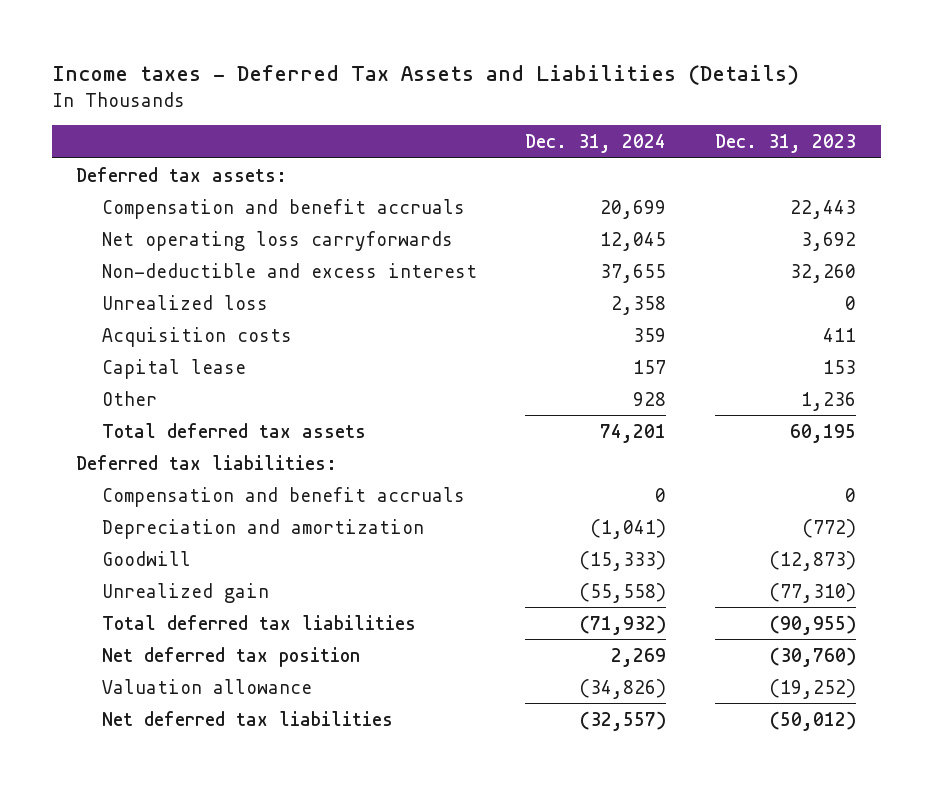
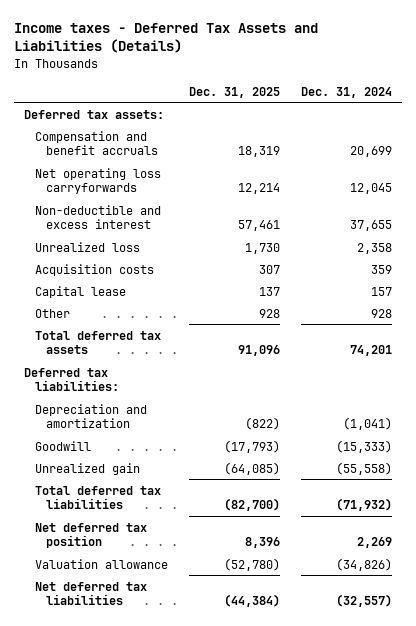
[715,134,857,154] Dec. 31, 2023 -> none
none -> [188,86,280,98] Dec. 31, 2025
[101,486,465,507] Compensation and benefit accruals -> none

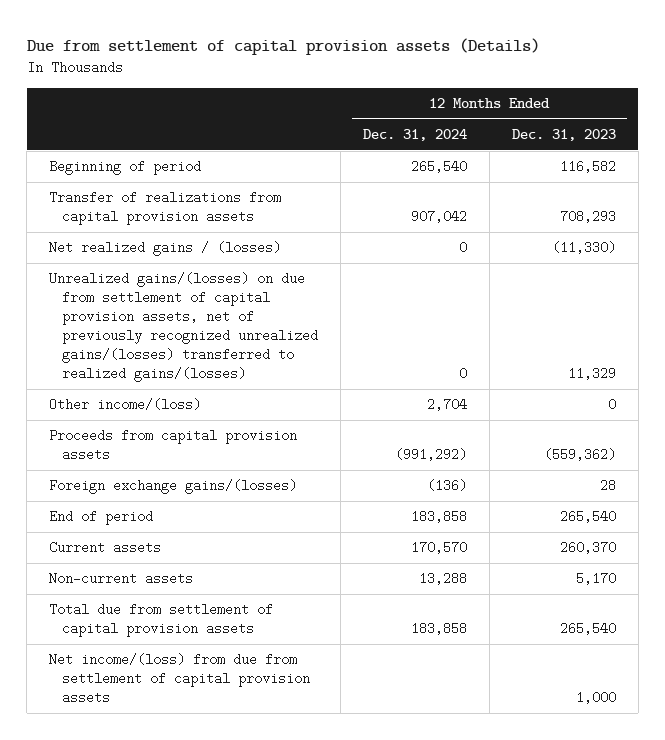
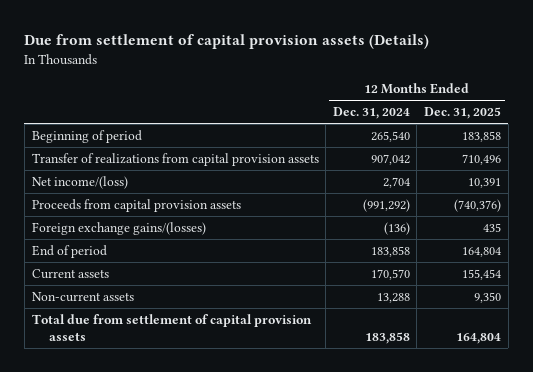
[511,128,616,141] Dec. 31, 2023 -> none
none -> [424,107,502,120] Dec. 31, 2025
[49,241,282,257] Net realized gains / (losses) -> none
[49,272,319,383] Unrealized gains/(losses) on due from settlement of capital provision assets, net of previously recognized unrealized gains/(losses) transferred to realized gains/(losses) -> none
[49,398,202,412] Other income/(loss) -> [31,175,128,189] Net income/(loss)
[49,653,311,705] Net income/(loss) from due from settlement of capital provision assets -> none

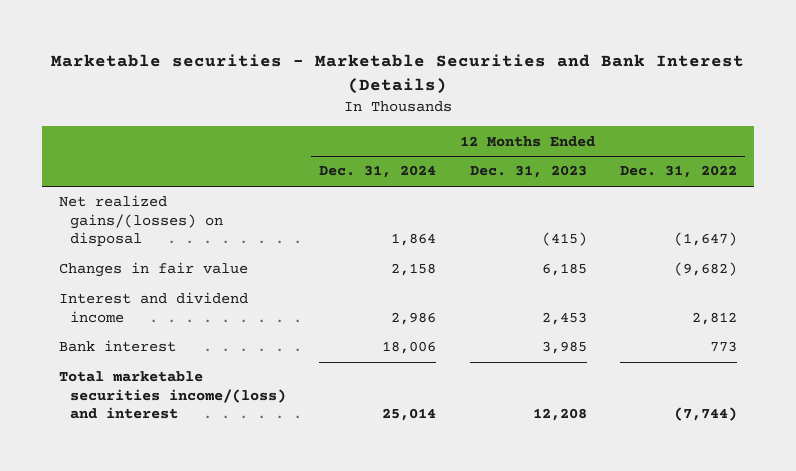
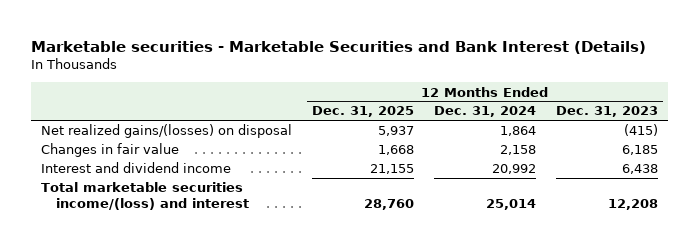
[619,165,737,179] Dec. 31, 2022 -> none
none -> [312,106,415,118] Dec. 31, 2025
[58,340,176,353] Bank interest -> none
[391,311,437,325] 2,986 -> [492,164,537,175] 20,992
[541,311,587,325] 2,453 -> [622,164,659,175] 6,438

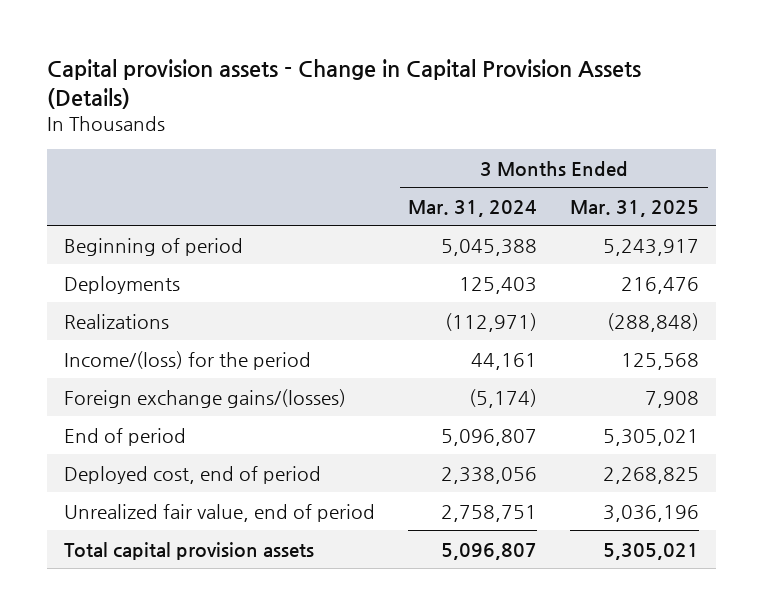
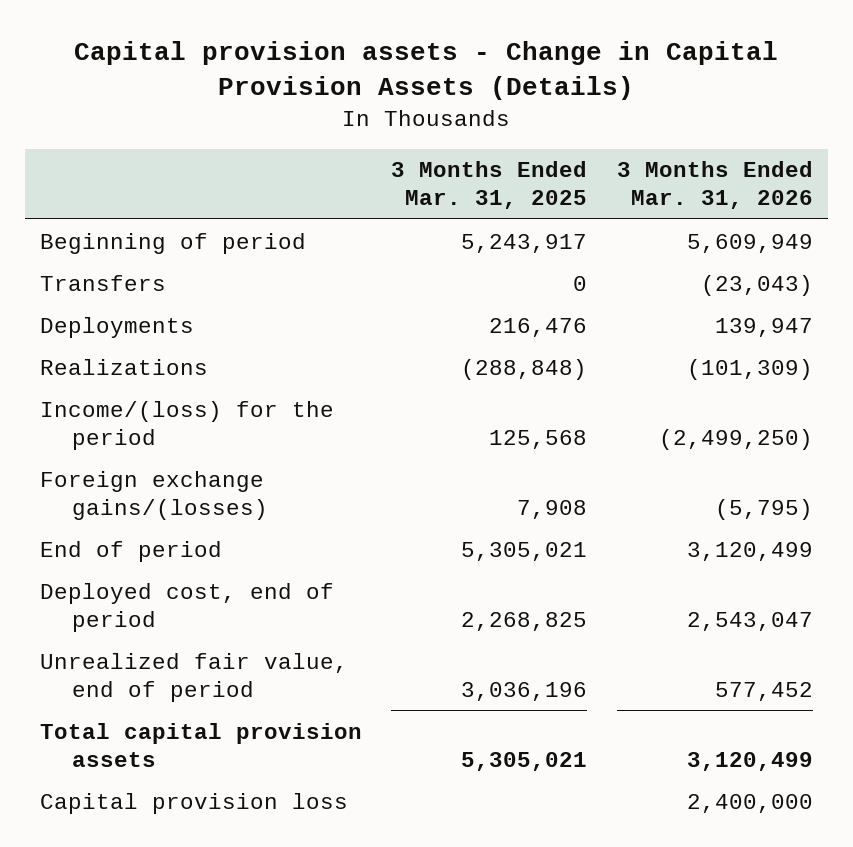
[408,199,538,217] Mar. 31, 2024 -> none
none -> [617,161,814,210] 3 Months Ended Mar. 31, 2026
none -> [39,274,166,291] Transfers
none -> [39,792,348,814] Capital provision loss

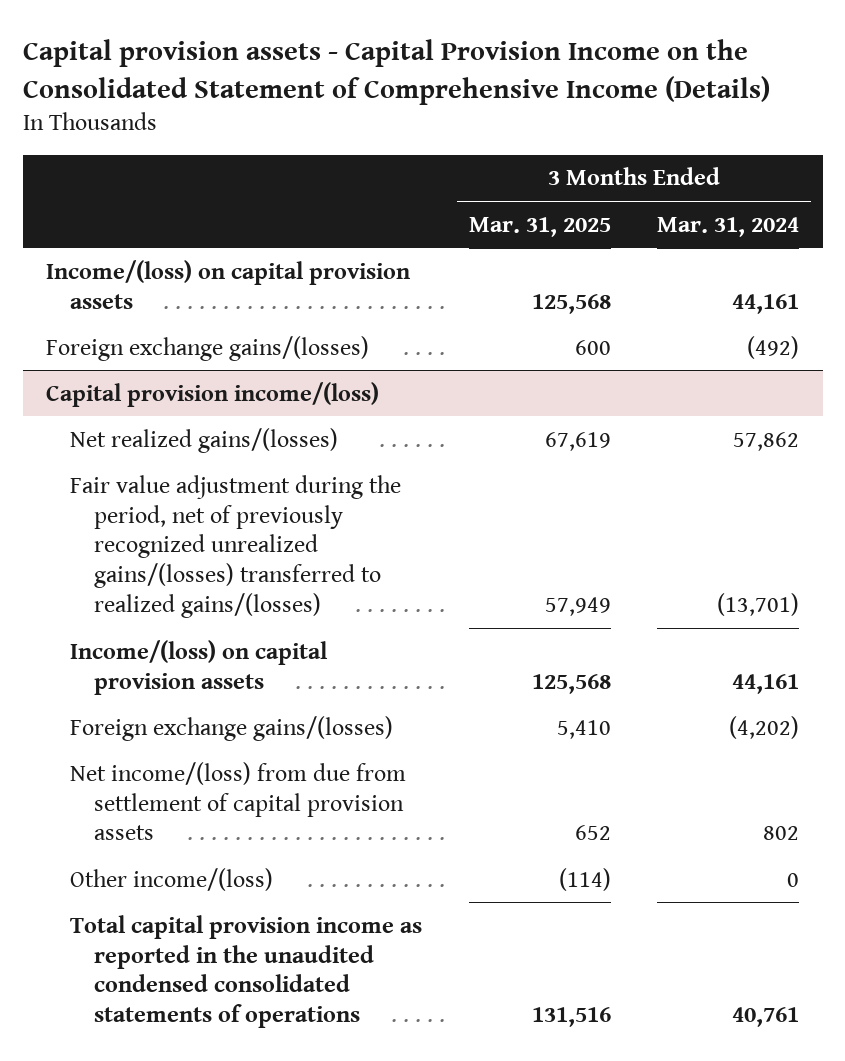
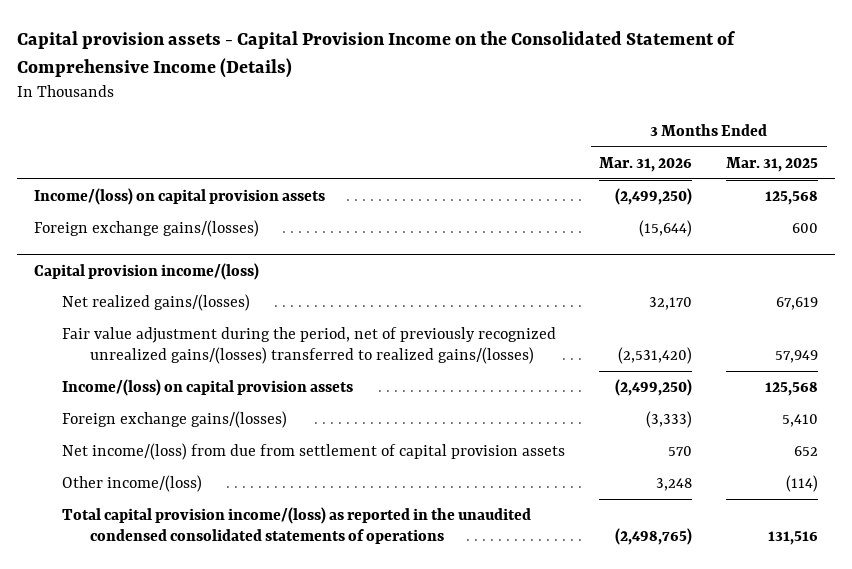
[657,216,800,237] Mar. 31, 2024 -> none
none -> [599,156,693,172] Mar. 31, 2026
[69,914,422,1029] Total capital provision income as reported in the unaudited condensed consolidated statements of operations -> [62,506,532,545] Total capital provision income/(loss) as reported in the unaudited condensed consolidated statements of operations

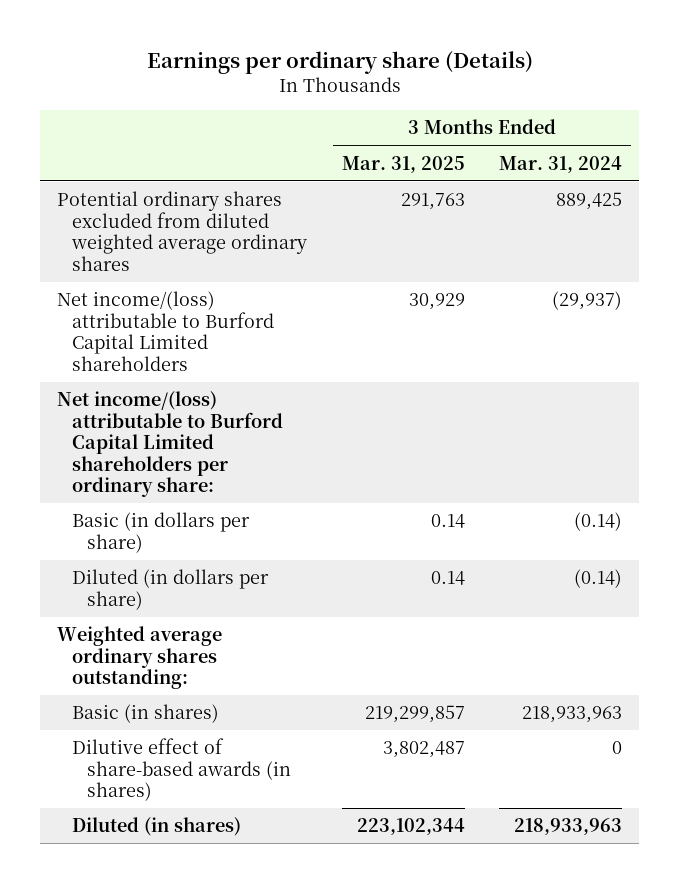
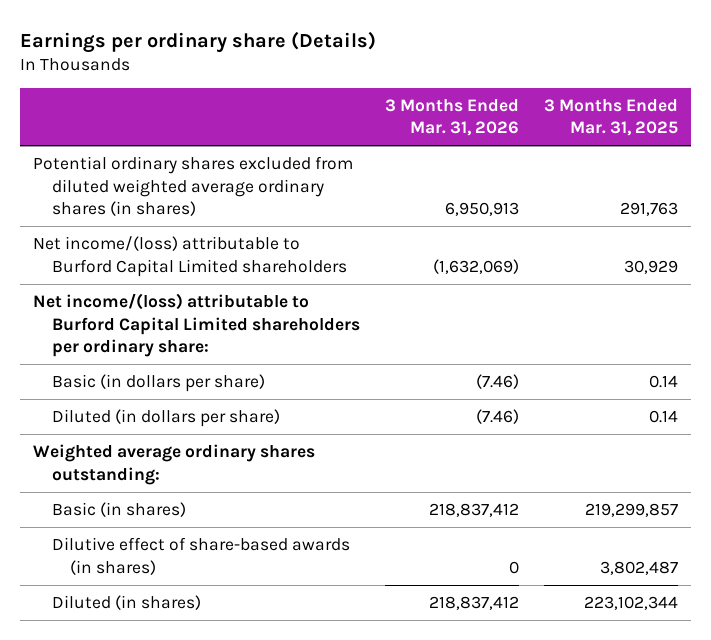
[499,155,623,173] Mar. 31, 2024 -> none
none -> [385,98,520,137] 3 Months Ended Mar. 31, 2026
[57,191,307,271] Potential ordinary shares excluded from diluted weighted average ordinary shares -> [32,156,353,216] Potential ordinary shares excluded from diluted weighted average ordinary shares (in shares)

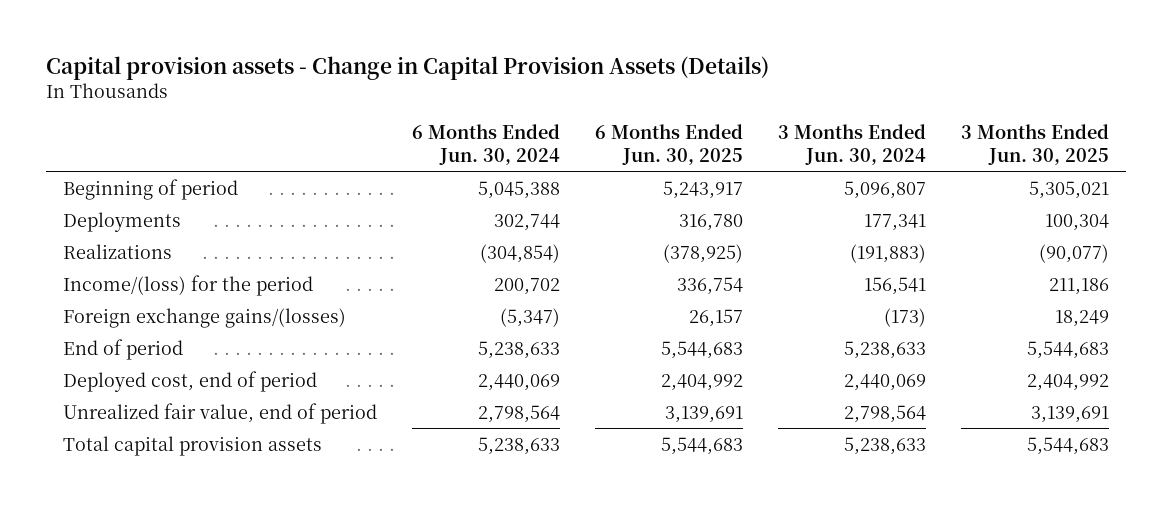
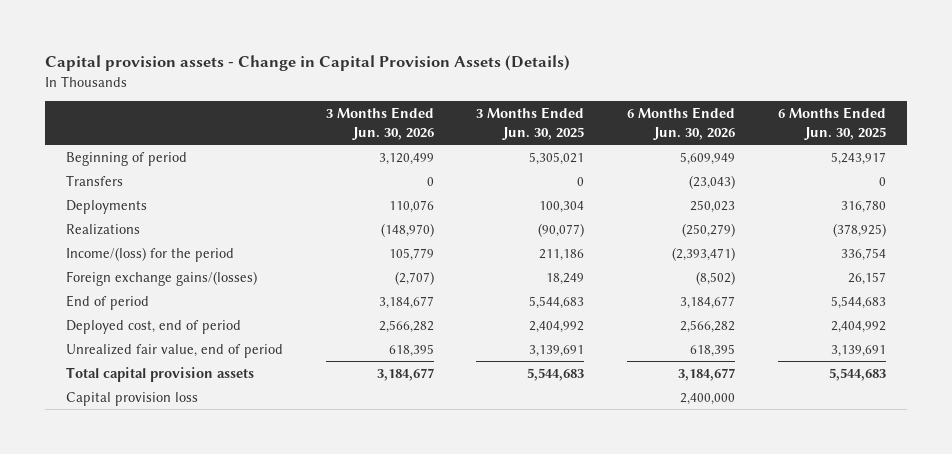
[412,123,561,165] 6 Months Ended Jun. 30, 2024 -> none
[777,123,926,165] 3 Months Ended Jun. 30, 2024 -> none
none -> [325,107,434,140] 3 Months Ended Jun. 30, 2026
none -> [627,107,736,140] 6 Months Ended Jun. 30, 2026
none -> [66,174,124,186] Transfers
none -> [66,391,199,406] Capital provision loss

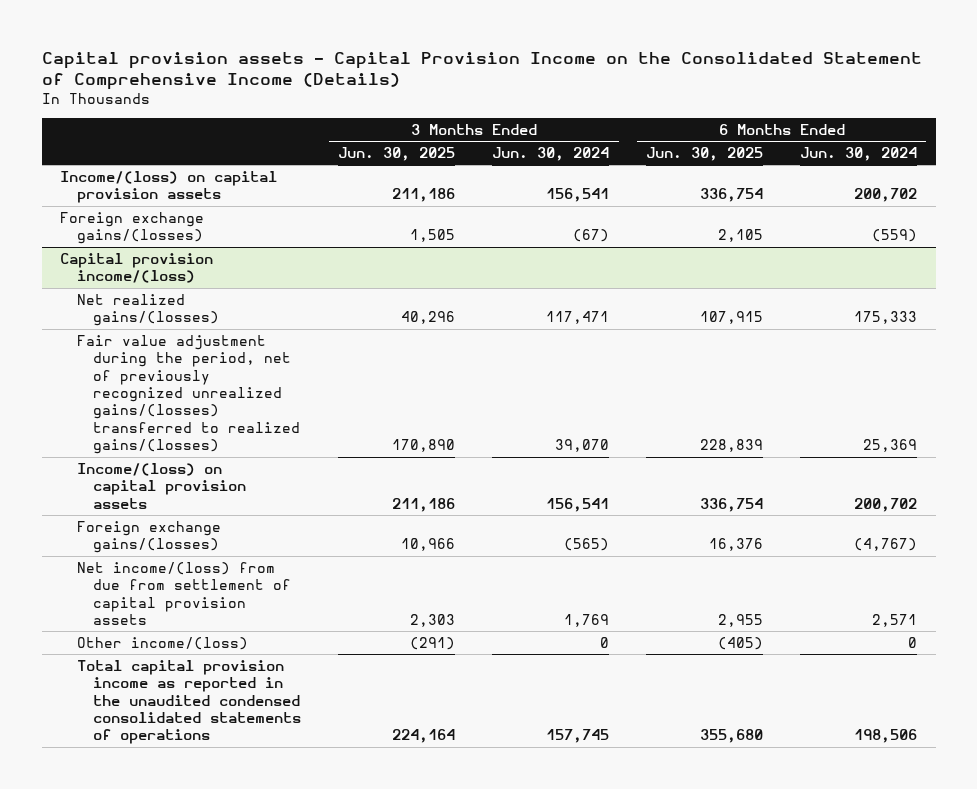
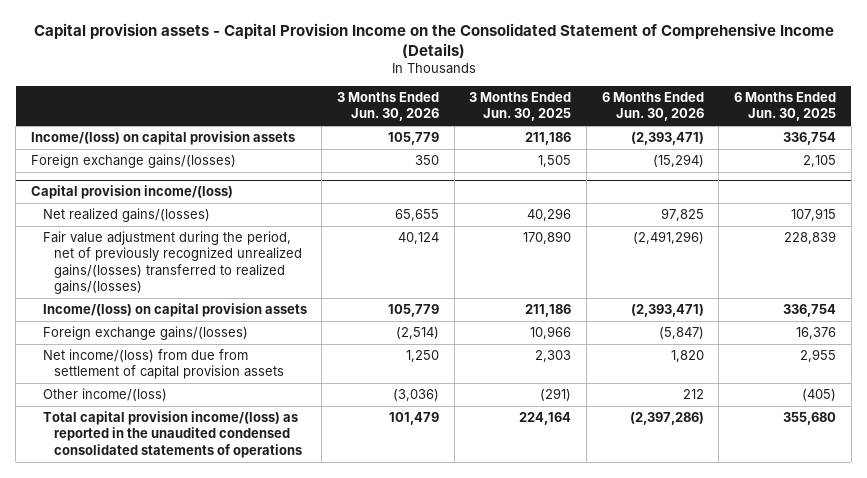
[492,147,610,162] Jun. 30, 2024 -> none
[800,147,918,162] Jun. 30, 2024 -> none
none -> [336,92,439,122] 3 Months Ended Jun. 30, 2026
none -> [601,92,704,122] 6 Months Ended Jun. 30, 2026
[76,659,302,745] Total capital provision income as reported in the unaudited condensed consolidated statements of operations -> [42,411,303,458] Total capital provision income/(loss) as reported in the unaudited condensed consolidated statements of operations

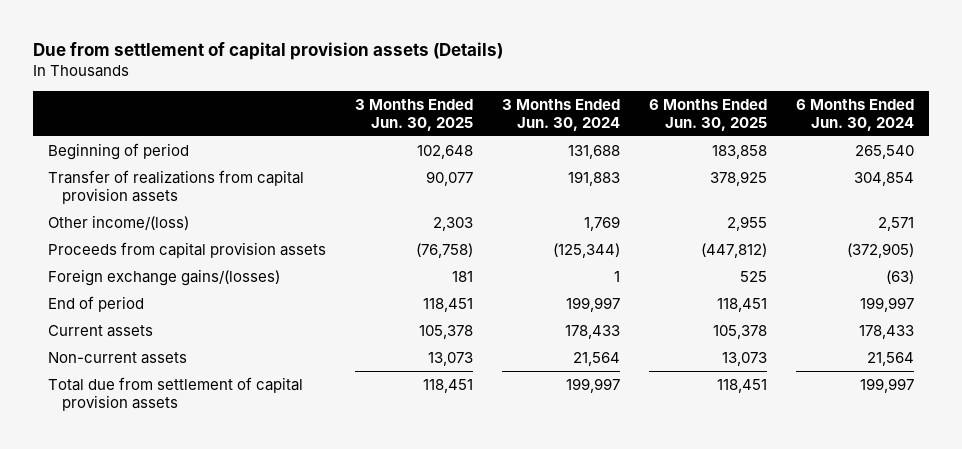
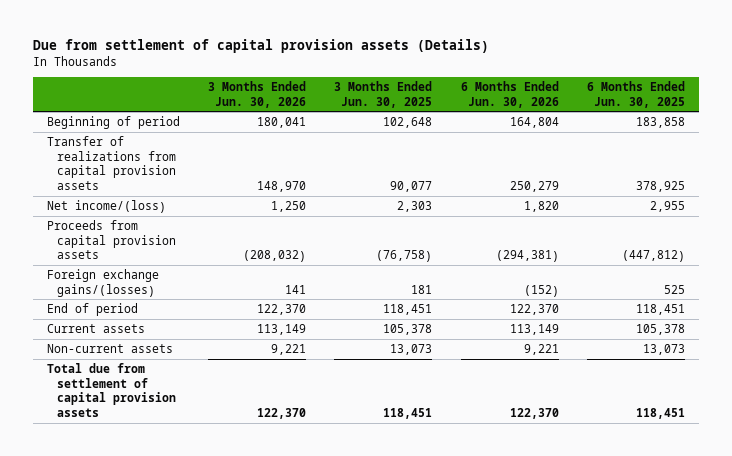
[502,98,621,131] 3 Months Ended Jun. 30, 2024 -> none
[796,98,915,131] 6 Months Ended Jun. 30, 2024 -> none
none -> [208,80,307,108] 3 Months Ended Jun. 30, 2026
none -> [460,80,559,108] 6 Months Ended Jun. 30, 2026
[47,214,189,230] Other income/(loss) -> [46,199,166,213] Net income/(loss)

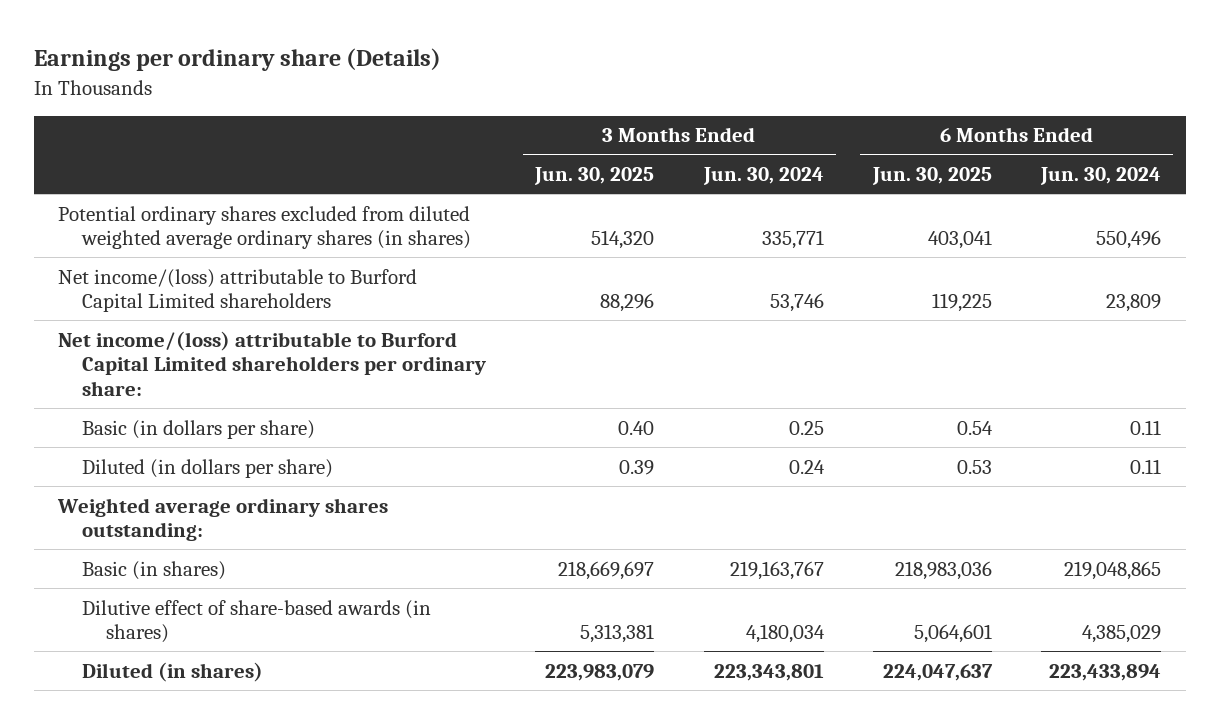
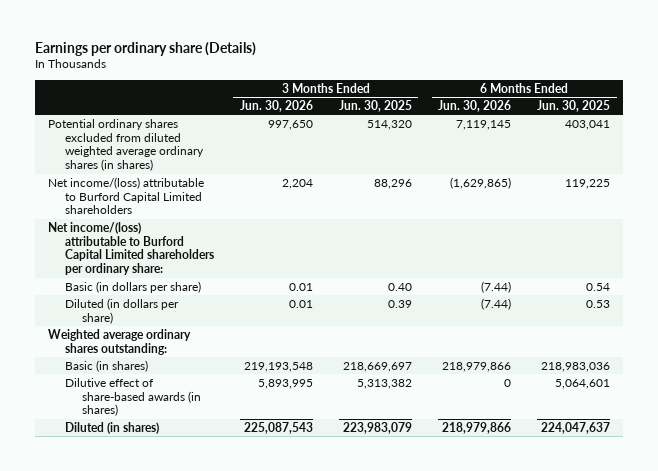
[702,167,824,186] Jun. 30, 2024 -> none
[1039,167,1161,186] Jun. 30, 2024 -> none
none -> [239,99,313,112] Jun. 30, 2026
none -> [438,99,512,112] Jun. 30, 2026
[580,624,655,644] 5,313,381 -> [356,378,412,389] 5,313,382

